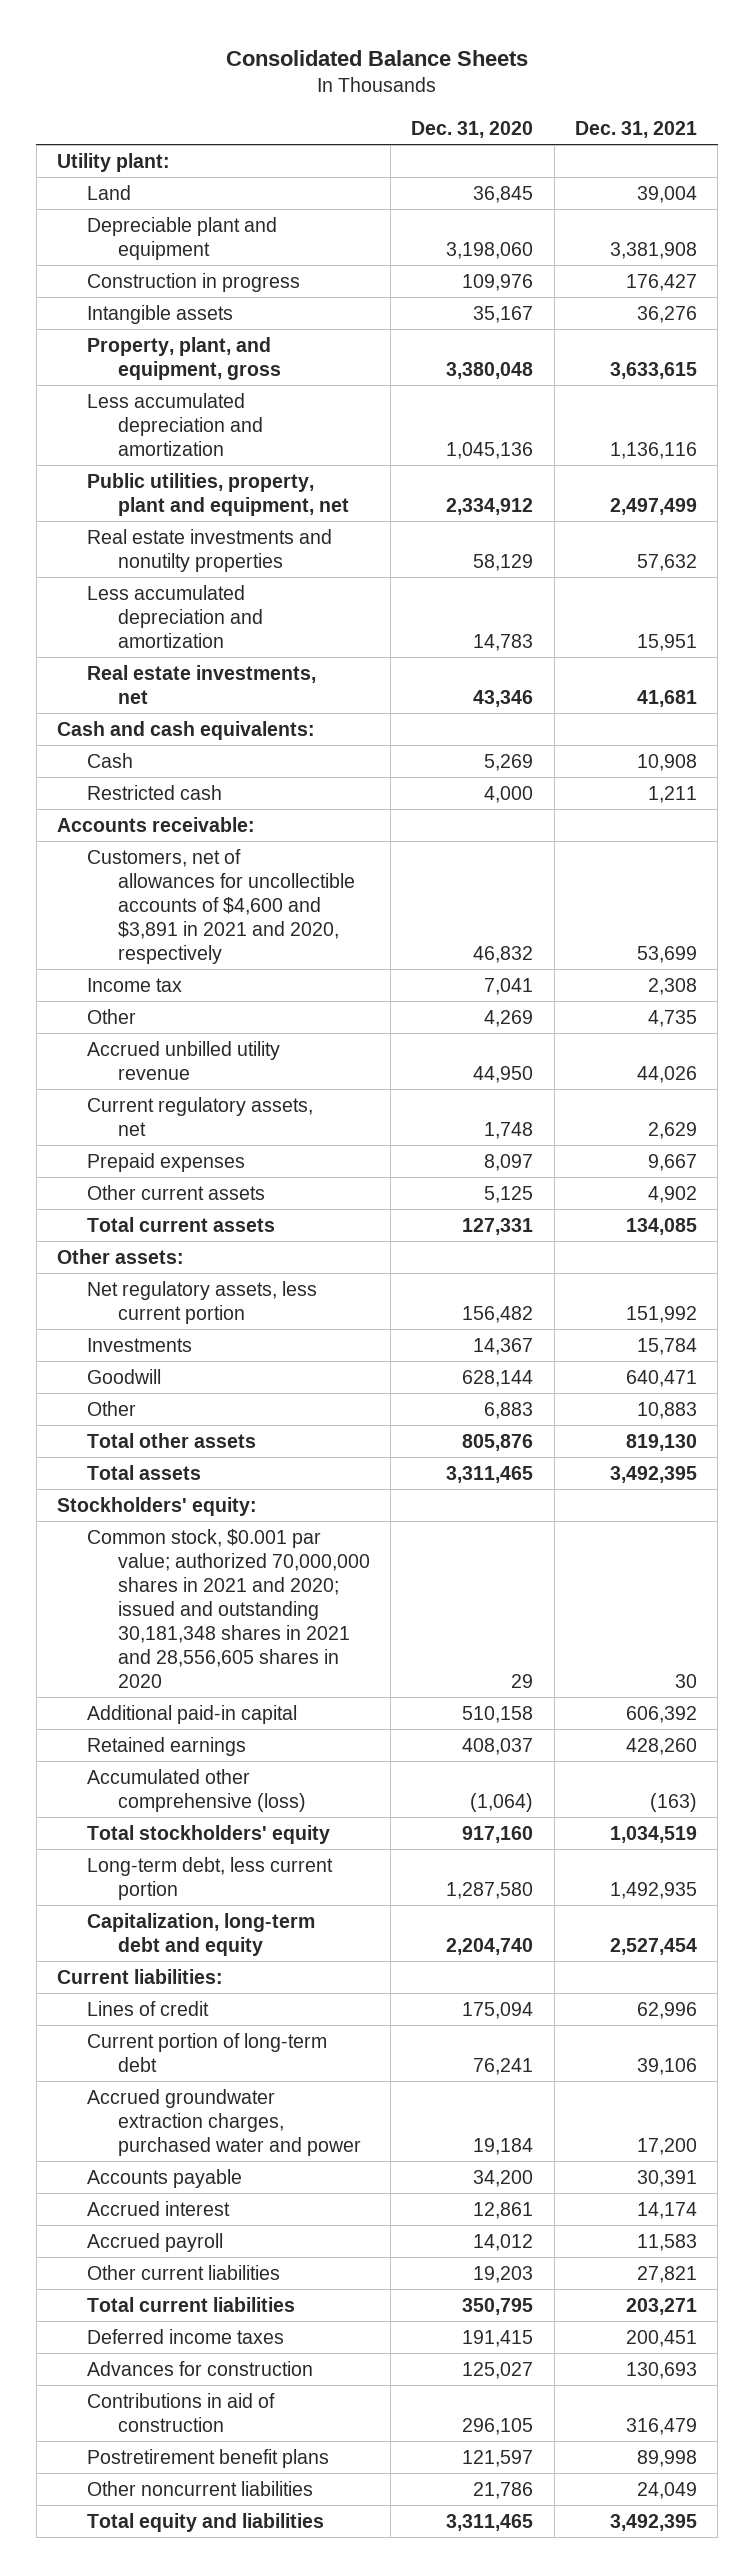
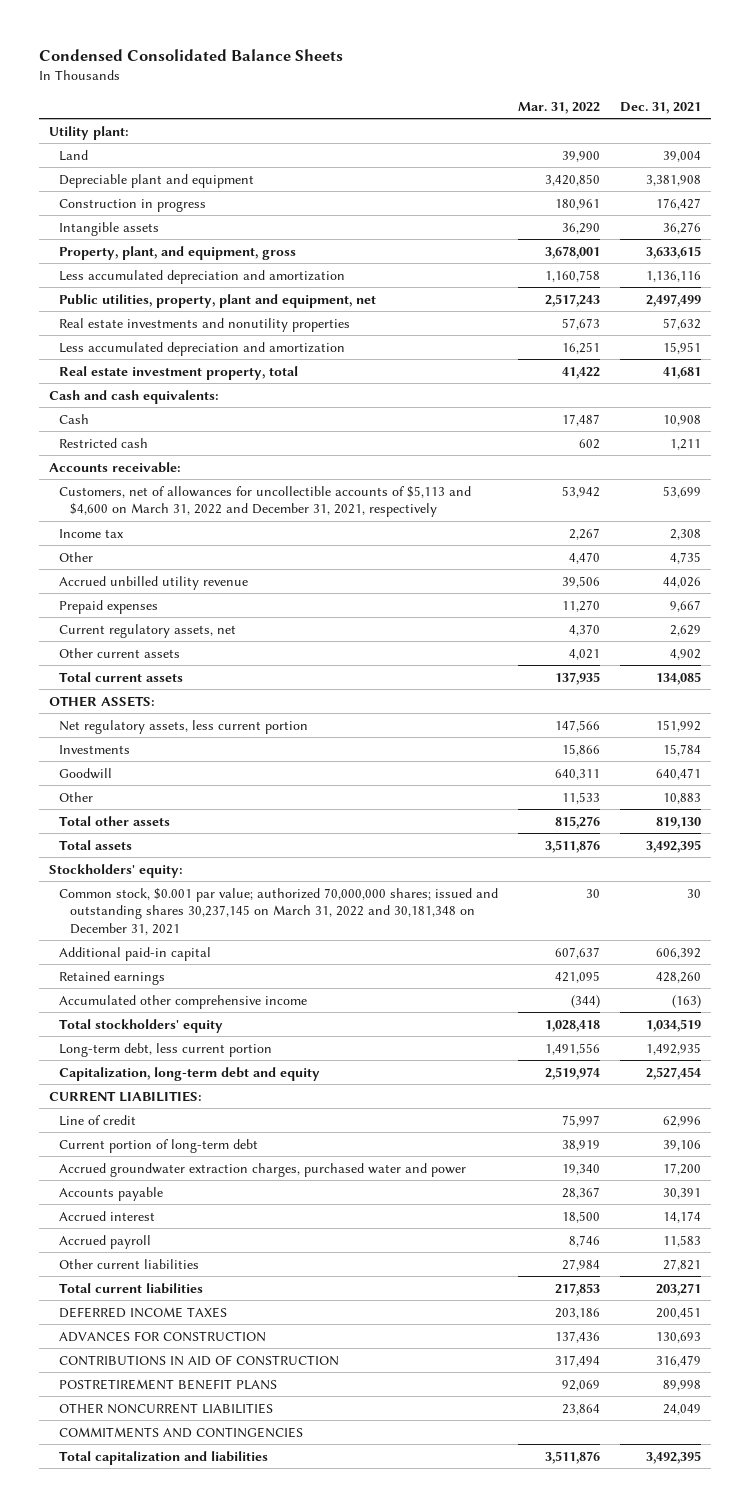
[226,50,529,67] Consolidated Balance Sheets -> [38,48,343,61] Condensed Consolidated Balance Sheets
[411,120,534,138] Dec. 31, 2020 -> none
none -> [518,101,601,114] Mar. 31, 2022
[87,528,333,572] Real estate investments and nonutilty properties -> [59,317,351,332] Real estate investments and nonutility properties
[87,664,317,704] Real estate investments, net -> [59,365,299,380] Real estate investment property, total
[87,848,355,964] Customers, net of allowances for uncollectible accounts of $4,600 and $3,891 in 2021 and 2020, respectively -> [59,485,472,518] Customers, net of allowances for uncollectible accounts of $5,113 and $4,600 on March 31, 2022 and December 31, 2021, respectively
[87,1096,314,1136] Current regulatory assets, net -> [59,623,237,638] Current regulatory assets, net
[57,1248,185,1264] Other assets: -> [48,695,155,707] OTHER ASSETS:
[87,1528,370,1688] Common stock, $0.001 par value; authorized 70,000,000 shares in 2021 and 2020; issued and outstanding 30,181,348 shares in 2021 and 28,556,605 shares in 2020 -> [59,887,499,935] Common stock, $0.001 par value; authorized 70,000,000 shares; issued and outstanding shares 30,237,145 on March 31, 2022 and 30,181,348 on December 31, 2021
[87,1768,306,1812] Accumulated other comprehensive (loss) -> [59,994,308,1009] Accumulated other comprehensive income
[57,1968,224,1984] Current liabilities: -> [48,1090,202,1102] CURRENT LIABILITIES:
[87,2000,210,2016] Lines of credit -> [59,1114,137,1126] Line of credit
[87,2328,285,2344] Deferred income taxes -> [59,1306,228,1318] DEFERRED INCOME TAXES
[87,2360,314,2376] Advances for construction -> [59,1330,267,1342] ADVANCES FOR CONSTRUCTION
[87,2392,276,2432] Contributions in aid of construction -> [59,1354,340,1366] CONTRIBUTIONS IN AID OF CONSTRUCTION
[87,2448,330,2468] Postretirement benefit plans -> [59,1378,278,1390] POSTRETIREMENT BENEFIT PLANS
[87,2480,314,2496] Other noncurrent liabilities -> [59,1402,274,1414] OTHER NONCURRENT LIABILITIES
none -> [59,1426,304,1438] COMMITMENTS AND CONTINGENCIES
[87,2512,325,2532] Total equity and liabilities -> [59,1450,269,1465] Total capitalization and liabilities

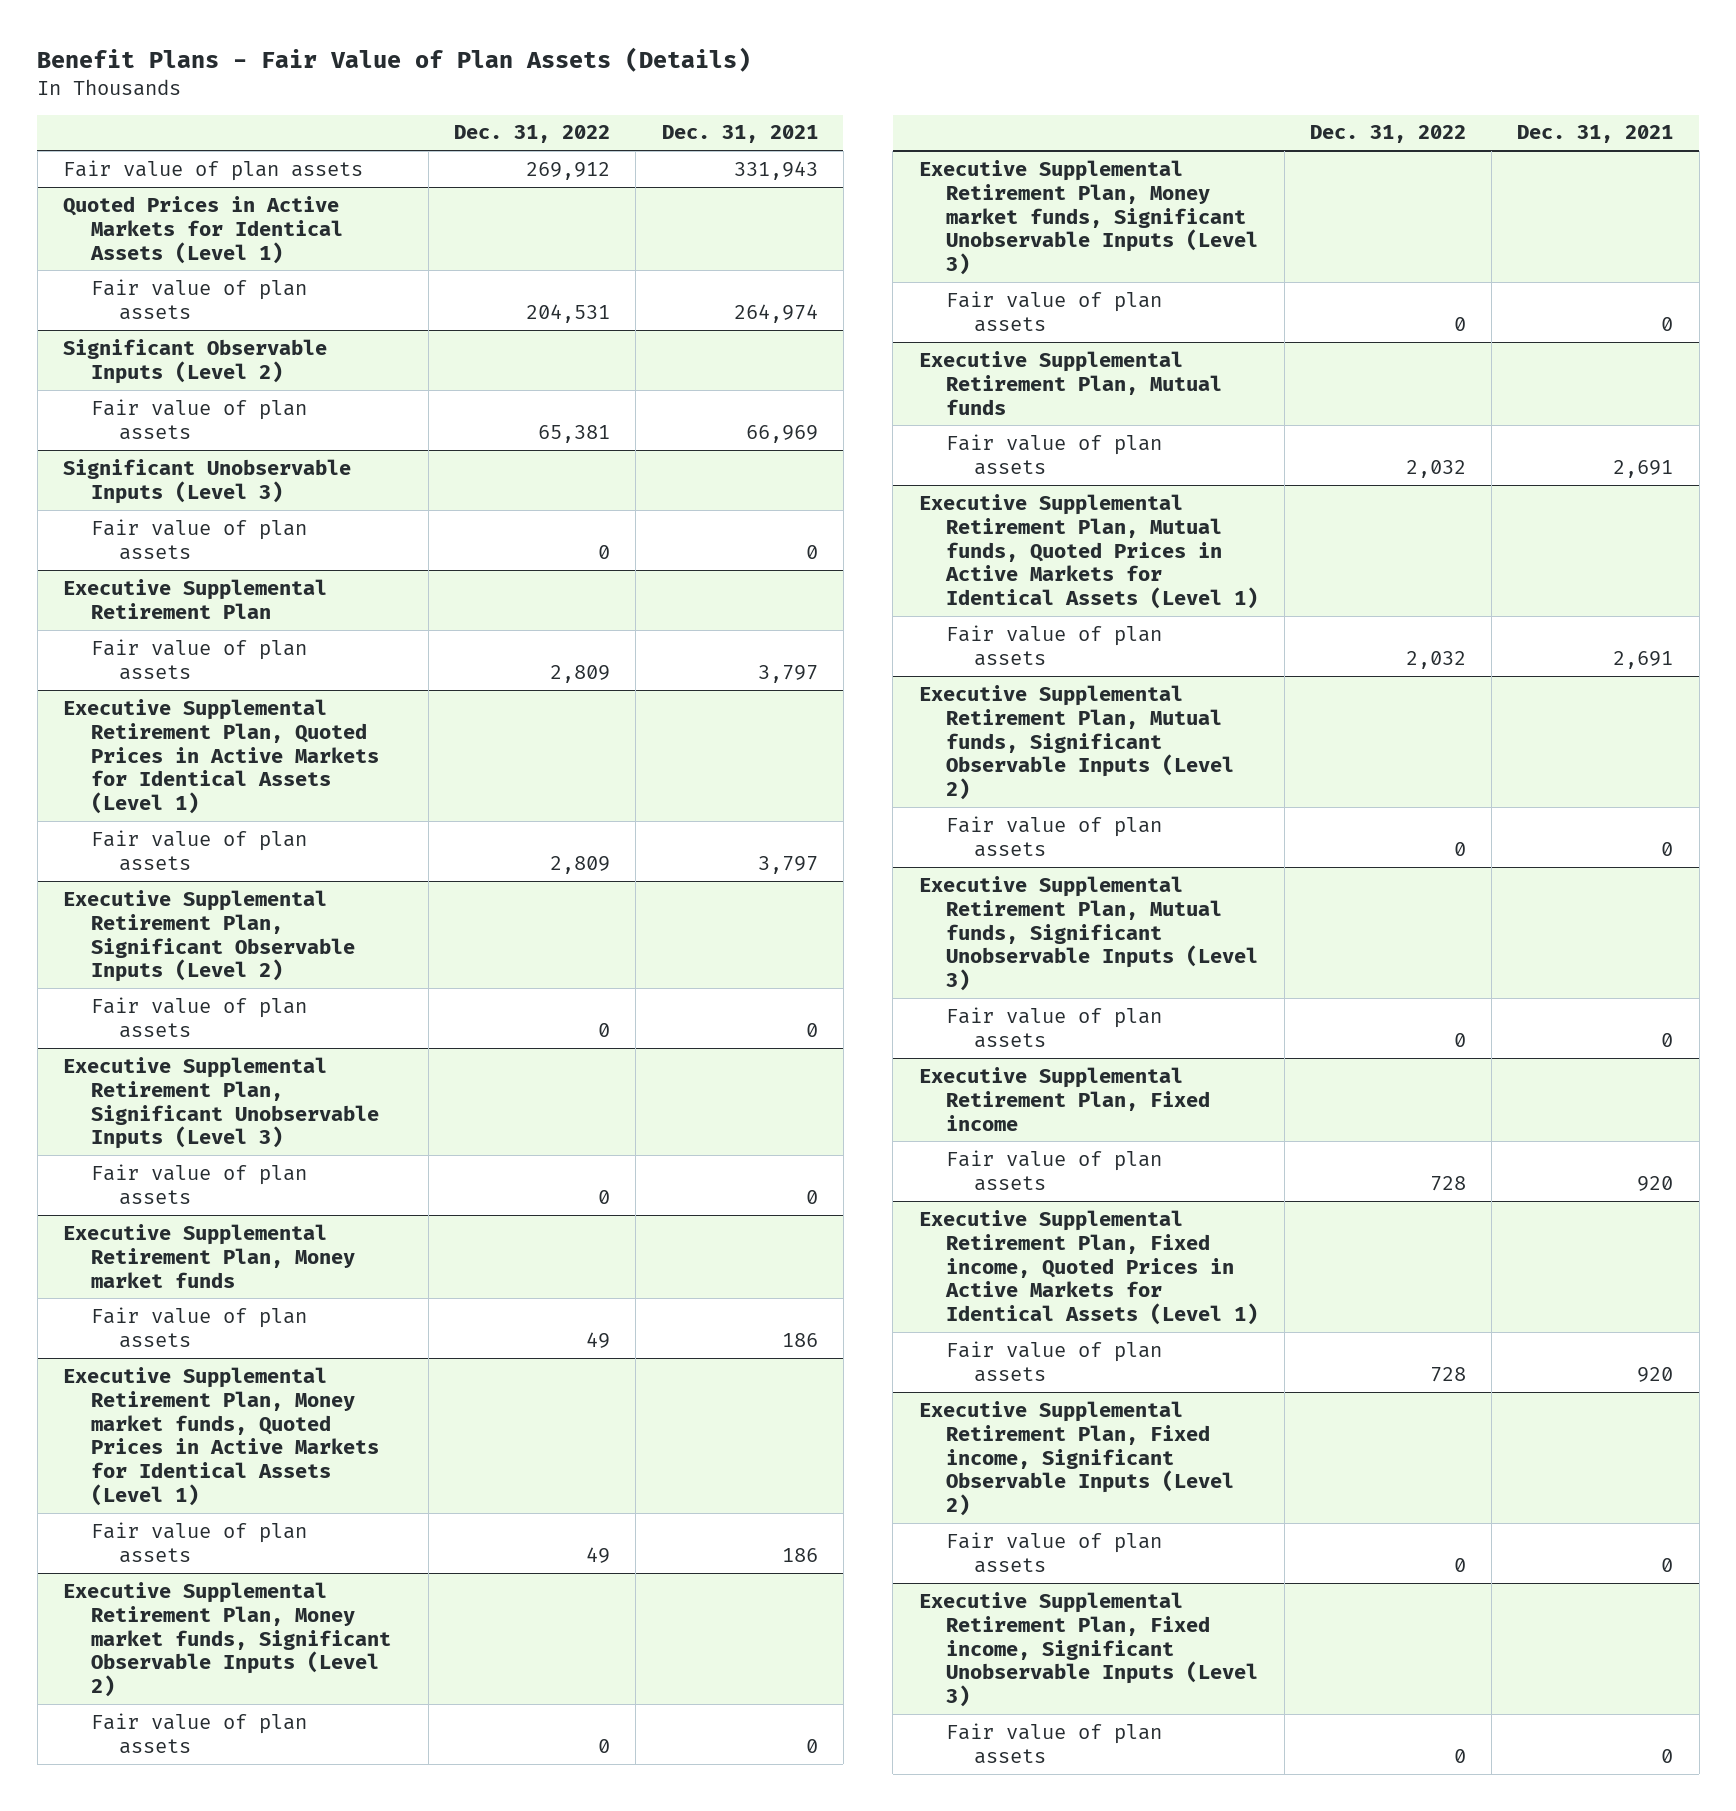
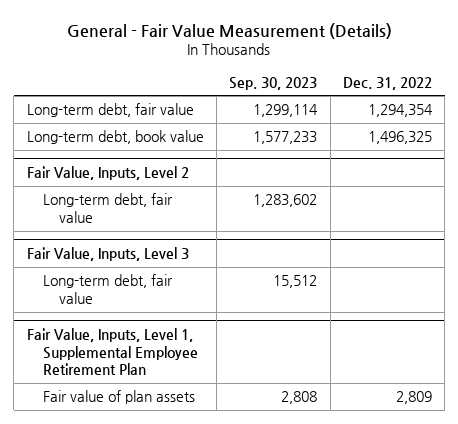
[37,46,752,72] Benefit Plans - Fair Value of Plan Assets (Details) -> [67,22,393,39] General - Fair Value Measurement (Details)
[661,125,818,144] Dec. 31, 2021 -> none
none -> [229,76,318,90] Sep. 30, 2023
[62,159,363,181] Fair value of plan assets -> none
[62,195,343,264] Quoted Prices in Active Markets for Identical Assets (Level 1) -> none
[90,278,307,320] Fair value of plan assets -> none
[90,398,307,440] Fair value of plan assets -> none
[90,518,307,560] Fair value of plan assets -> none
[62,578,327,619] Executive Supplemental Retirement Plan -> none
[90,638,307,680] Fair value of plan assets -> none
[62,698,379,815] Executive Supplemental Retirement Plan, Quoted Prices in Active Markets for Identical Assets (Level 1) -> none
none -> [26,103,194,118] Long-term debt, fair value
none -> [26,130,204,145] Long-term debt, book value
[62,338,327,384] Significant Observable Inputs (Level 2) -> [26,166,189,181] Fair Value, Inputs, Level 2
none -> [42,193,173,223] Long-term debt, fair value
[62,458,351,504] Significant Unobservable Inputs (Level 3) -> [26,247,189,262] Fair Value, Inputs, Level 3
none -> [42,274,173,304] Long-term debt, fair value
none -> [26,328,198,376] Fair Value, Inputs, Level 1, Supplemental Employee Retirement Plan
[62,889,355,983] Executive Supplemental Retirement Plan, Significant Observable Inputs (Level 2) -> none
[90,996,307,1038] Fair value of plan assets -> none
[62,1056,379,1150] Executive Supplemental Retirement Plan, Significant Unobservable Inputs (Level 3) -> none
[90,1163,307,1205] Fair value of plan assets -> none
[62,1223,355,1288] Executive Supplemental Retirement Plan, Money market funds -> none
[90,1306,307,1348] Fair value of plan assets -> none
[62,1366,379,1507] Executive Supplemental Retirement Plan, Money market funds, Quoted Prices in Active Markets for Identical Assets (Level 1) -> none
[90,1521,307,1563] Fair value of plan assets -> none
[62,1581,391,1698] Executive Supplemental Retirement Plan, Money market funds, Significant Observable Inputs (Level 2) -> none
[90,1712,307,1754] Fair value of plan assets -> none
[918,159,1259,276] Executive Supplemental Retirement Plan, Money market funds, Significant Unobservable Inputs (Level 3) -> none
[946,290,1163,332] Fair value of plan assets -> none
[918,350,1223,415] Executive Supplemental Retirement Plan, Mutual funds -> none
[946,433,1163,475] Fair value of plan assets -> none
[918,493,1259,610] Executive Supplemental Retirement Plan, Mutual funds, Quoted Prices in Active Markets for Identical Assets (Level 1) -> none
[946,624,1163,666] Fair value of plan assets -> none
[918,684,1235,801] Executive Supplemental Retirement Plan, Mutual funds, Significant Observable Inputs (Level 2) -> none
[946,815,1163,857] Fair value of plan assets -> none
[918,875,1259,992] Executive Supplemental Retirement Plan, Mutual funds, Significant Unobservable Inputs (Level 3) -> none
[946,1006,1163,1048] Fair value of plan assets -> none
[918,1066,1211,1131] Executive Supplemental Retirement Plan, Fixed income -> none
[946,1149,1163,1191] Fair value of plan assets -> none
[918,1209,1259,1326] Executive Supplemental Retirement Plan, Fixed income, Quoted Prices in Active Markets for Identical Assets (Level 1) -> none
[946,1340,1163,1382] Fair value of plan assets -> none
[918,1400,1235,1517] Executive Supplemental Retirement Plan, Fixed income, Significant Observable Inputs (Level 2) -> none
[946,1531,1163,1573] Fair value of plan assets -> none
[918,1591,1259,1708] Executive Supplemental Retirement Plan, Fixed income, Significant Unobservable Inputs (Level 3) -> none
[946,1722,1163,1764] Fair value of plan assets -> none

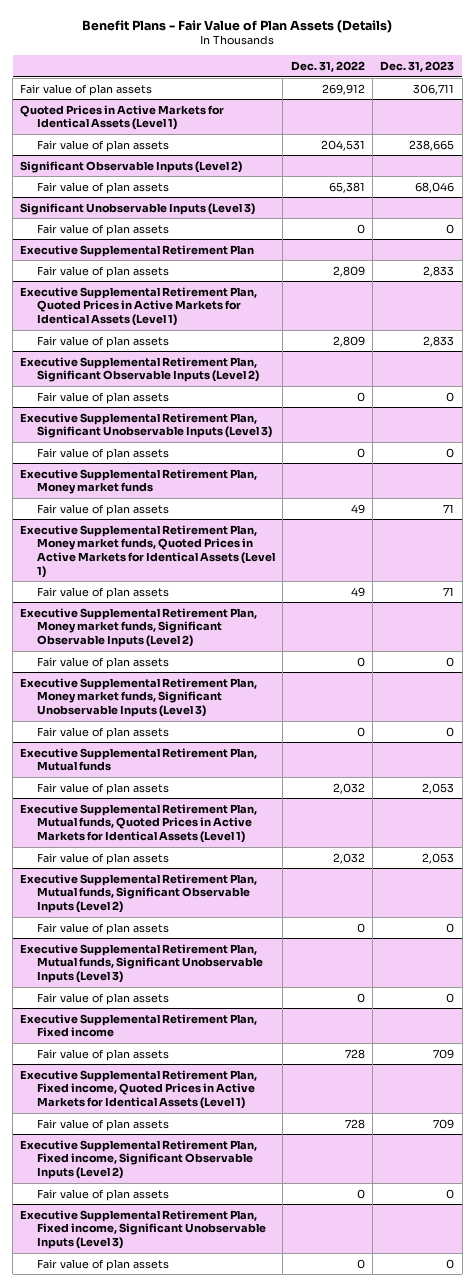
[67,22,393,39] General - Fair Value Measurement (Details) -> [82,19,393,33] Benefit Plans - Fair Value of Plan Assets (Details)
[229,76,318,90] Sep. 30, 2023 -> none
none -> [380,61,455,73] Dec. 31, 2023
[26,103,194,118] Long-term debt, fair value -> none
[26,130,204,145] Long-term debt, book value -> none
[42,193,173,223] Long-term debt, fair value -> none
[42,274,173,304] Long-term debt, fair value -> none
[26,328,198,376] Fair Value, Inputs, Level 1, Supplemental Employee Retirement Plan -> none
none -> [20,83,153,96] Fair value of plan assets
none -> [20,104,225,131] Quoted Prices in Active Markets for Identical Assets (Level 1)
none -> [37,139,170,152] Fair value of plan assets
[26,166,189,181] Fair Value, Inputs, Level 2 -> [20,160,243,173] Significant Observable Inputs (Level 2)
none -> [37,181,170,194] Fair value of plan assets
[26,247,189,262] Fair Value, Inputs, Level 3 -> [20,202,256,215] Significant Unobservable Inputs (Level 3)
none -> [37,223,170,236] Fair value of plan assets
none -> [20,244,255,257] Executive Supplemental Retirement Plan
none -> [20,286,258,326] Executive Supplemental Retirement Plan, Quoted Prices in Active Markets for Identical Assets (Level 1)
none -> [37,335,170,348] Fair value of plan assets
none -> [20,356,260,383] Executive Supplemental Retirement Plan, Significant Observable Inputs (Level 2)
none -> [37,391,170,404] Fair value of plan assets
none -> [20,412,273,439] Executive Supplemental Retirement Plan, Significant Unobservable Inputs (Level 3)
none -> [37,447,170,460] Fair value of plan assets
none -> [20,468,258,495] Executive Supplemental Retirement Plan, Money market funds
none -> [37,503,170,516] Fair value of plan assets
none -> [20,524,276,578] Executive Supplemental Retirement Plan, Money market funds, Quoted Prices in Active Markets for Identical Assets (Level 1)
none -> [37,586,170,599] Fair value of plan assets
none -> [20,607,258,647] Executive Supplemental Retirement Plan, Money market funds, Significant Observable Inputs (Level 2)
none -> [37,656,170,669] Fair value of plan assets
none -> [20,677,258,717] Executive Supplemental Retirement Plan, Money market funds, Significant Unobservable Inputs (Level 3)
none -> [37,726,170,739] Fair value of plan assets
none -> [20,747,258,772] Executive Supplemental Retirement Plan, Mutual funds
none -> [37,782,170,795] Fair value of plan assets
none -> [20,803,258,843] Executive Supplemental Retirement Plan, Mutual funds, Quoted Prices in Active Markets for Identical Assets (Level 1)
none -> [37,852,170,865] Fair value of plan assets
none -> [20,873,258,913] Executive Supplemental Retirement Plan, Mutual funds, Significant Observable Inputs (Level 2)
none -> [37,922,170,935] Fair value of plan assets
none -> [20,943,264,983] Executive Supplemental Retirement Plan, Mutual funds, Significant Unobservable Inputs (Level 3)
none -> [37,992,170,1005] Fair value of plan assets
none -> [20,1013,258,1038] Executive Supplemental Retirement Plan, Fixed income
none -> [37,1048,170,1061] Fair value of plan assets
none -> [20,1069,258,1109] Executive Supplemental Retirement Plan, Fixed income, Quoted Prices in Active Markets for Identical Assets (Level 1)
none -> [37,1118,170,1131] Fair value of plan assets
none -> [20,1139,258,1179] Executive Supplemental Retirement Plan, Fixed income, Significant Observable Inputs (Level 2)
none -> [37,1188,170,1201] Fair value of plan assets
none -> [20,1209,267,1249] Executive Supplemental Retirement Plan, Fixed income, Significant Unobservable Inputs (Level 3)
none -> [37,1258,170,1271] Fair value of plan assets

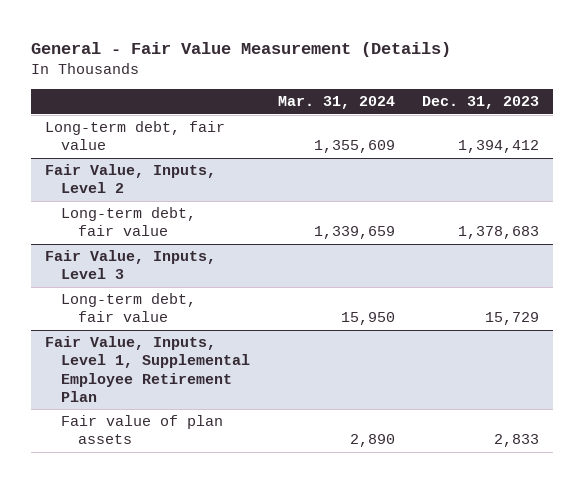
[82,19,393,33] Benefit Plans - Fair Value of Plan Assets (Details) -> [30,41,451,57] General - Fair Value Measurement (Details)
[290,61,365,73] Dec. 31, 2022 -> none
none -> [277,96,395,110] Mar. 31, 2024
[20,83,153,96] Fair value of plan assets -> none
[20,104,225,131] Quoted Prices in Active Markets for Identical Assets (Level 1) -> none
[37,139,170,152] Fair value of plan assets -> none
[37,181,170,194] Fair value of plan assets -> none
[37,223,170,236] Fair value of plan assets -> none
[20,244,255,257] Executive Supplemental Retirement Plan -> none
[37,265,170,278] Fair value of plan assets -> none
[20,286,258,326] Executive Supplemental Retirement Plan, Quoted Prices in Active Markets for Identical Assets (Level 1) -> none
none -> [44,121,225,151] Long-term debt, fair value
[20,160,243,173] Significant Observable Inputs (Level 2) -> [44,164,216,194] Fair Value, Inputs, Level 2
none -> [61,207,197,237] Long-term debt, fair value
[20,202,256,215] Significant Unobservable Inputs (Level 3) -> [44,250,216,280] Fair Value, Inputs, Level 3
none -> [61,293,197,323] Long-term debt, fair value
none -> [44,336,251,402] Fair Value, Inputs, Level 1, Supplemental Employee Retirement Plan
[20,356,260,383] Executive Supplemental Retirement Plan, Significant Observable Inputs (Level 2) -> none
[37,391,170,404] Fair value of plan assets -> none
[20,412,273,439] Executive Supplemental Retirement Plan, Significant Unobservable Inputs (Level 3) -> none
[37,447,170,460] Fair value of plan assets -> none
[20,468,258,495] Executive Supplemental Retirement Plan, Money market funds -> none
[37,503,170,516] Fair value of plan assets -> none
[20,524,276,578] Executive Supplemental Retirement Plan, Money market funds, Quoted Prices in Active Markets for Identical Assets (Level 1) -> none
[37,586,170,599] Fair value of plan assets -> none
[20,607,258,647] Executive Supplemental Retirement Plan, Money market funds, Significant Observable Inputs (Level 2) -> none
[37,656,170,669] Fair value of plan assets -> none
[20,677,258,717] Executive Supplemental Retirement Plan, Money market funds, Significant Unobservable Inputs (Level 3) -> none
[37,726,170,739] Fair value of plan assets -> none
[20,747,258,772] Executive Supplemental Retirement Plan, Mutual funds -> none
[37,782,170,795] Fair value of plan assets -> none
[20,803,258,843] Executive Supplemental Retirement Plan, Mutual funds, Quoted Prices in Active Markets for Identical Assets (Level 1) -> none
[37,852,170,865] Fair value of plan assets -> none
[20,873,258,913] Executive Supplemental Retirement Plan, Mutual funds, Significant Observable Inputs (Level 2) -> none
[37,922,170,935] Fair value of plan assets -> none
[20,943,264,983] Executive Supplemental Retirement Plan, Mutual funds, Significant Unobservable Inputs (Level 3) -> none
[37,992,170,1005] Fair value of plan assets -> none
[20,1013,258,1038] Executive Supplemental Retirement Plan, Fixed income -> none
[37,1048,170,1061] Fair value of plan assets -> none
[20,1069,258,1109] Executive Supplemental Retirement Plan, Fixed income, Quoted Prices in Active Markets for Identical Assets (Level 1) -> none
[37,1118,170,1131] Fair value of plan assets -> none
[20,1139,258,1179] Executive Supplemental Retirement Plan, Fixed income, Significant Observable Inputs (Level 2) -> none
[37,1188,170,1201] Fair value of plan assets -> none
[20,1209,267,1249] Executive Supplemental Retirement Plan, Fixed income, Significant Unobservable Inputs (Level 3) -> none
[37,1258,170,1271] Fair value of plan assets -> none

